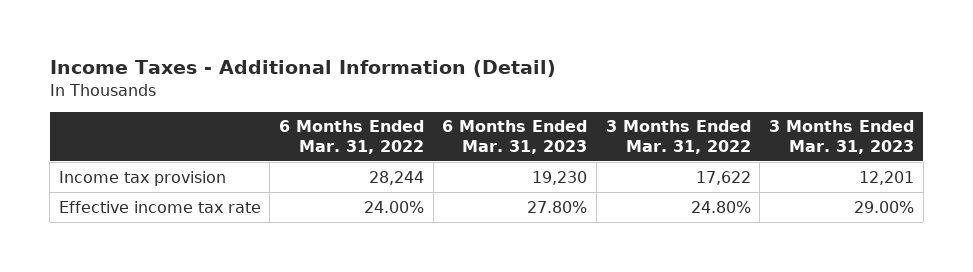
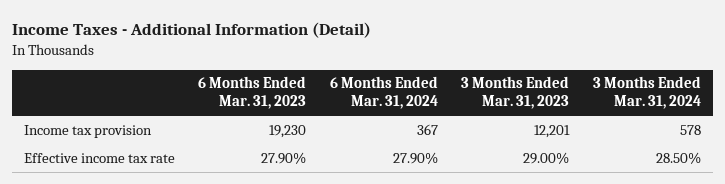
[279,120,425,154] 6 Months Ended Mar. 31, 2022 -> none
[605,120,751,154] 3 Months Ended Mar. 31, 2022 -> none
none -> [329,76,438,110] 6 Months Ended Mar. 31, 2024
none -> [592,76,701,110] 3 Months Ended Mar. 31, 2024
[527,200,588,213] 27.80% -> [261,151,307,164] 27.90%

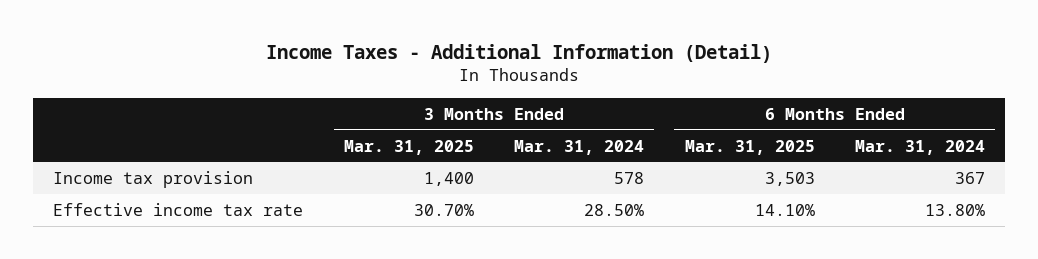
[198,76,307,110] 6 Months Ended Mar. 31, 2023 -> none
[461,76,570,110] 3 Months Ended Mar. 31, 2023 -> none
none -> [343,139,474,155] Mar. 31, 2025
none -> [684,139,815,155] Mar. 31, 2025
[392,151,438,164] 27.90% -> [924,203,985,216] 13.80%

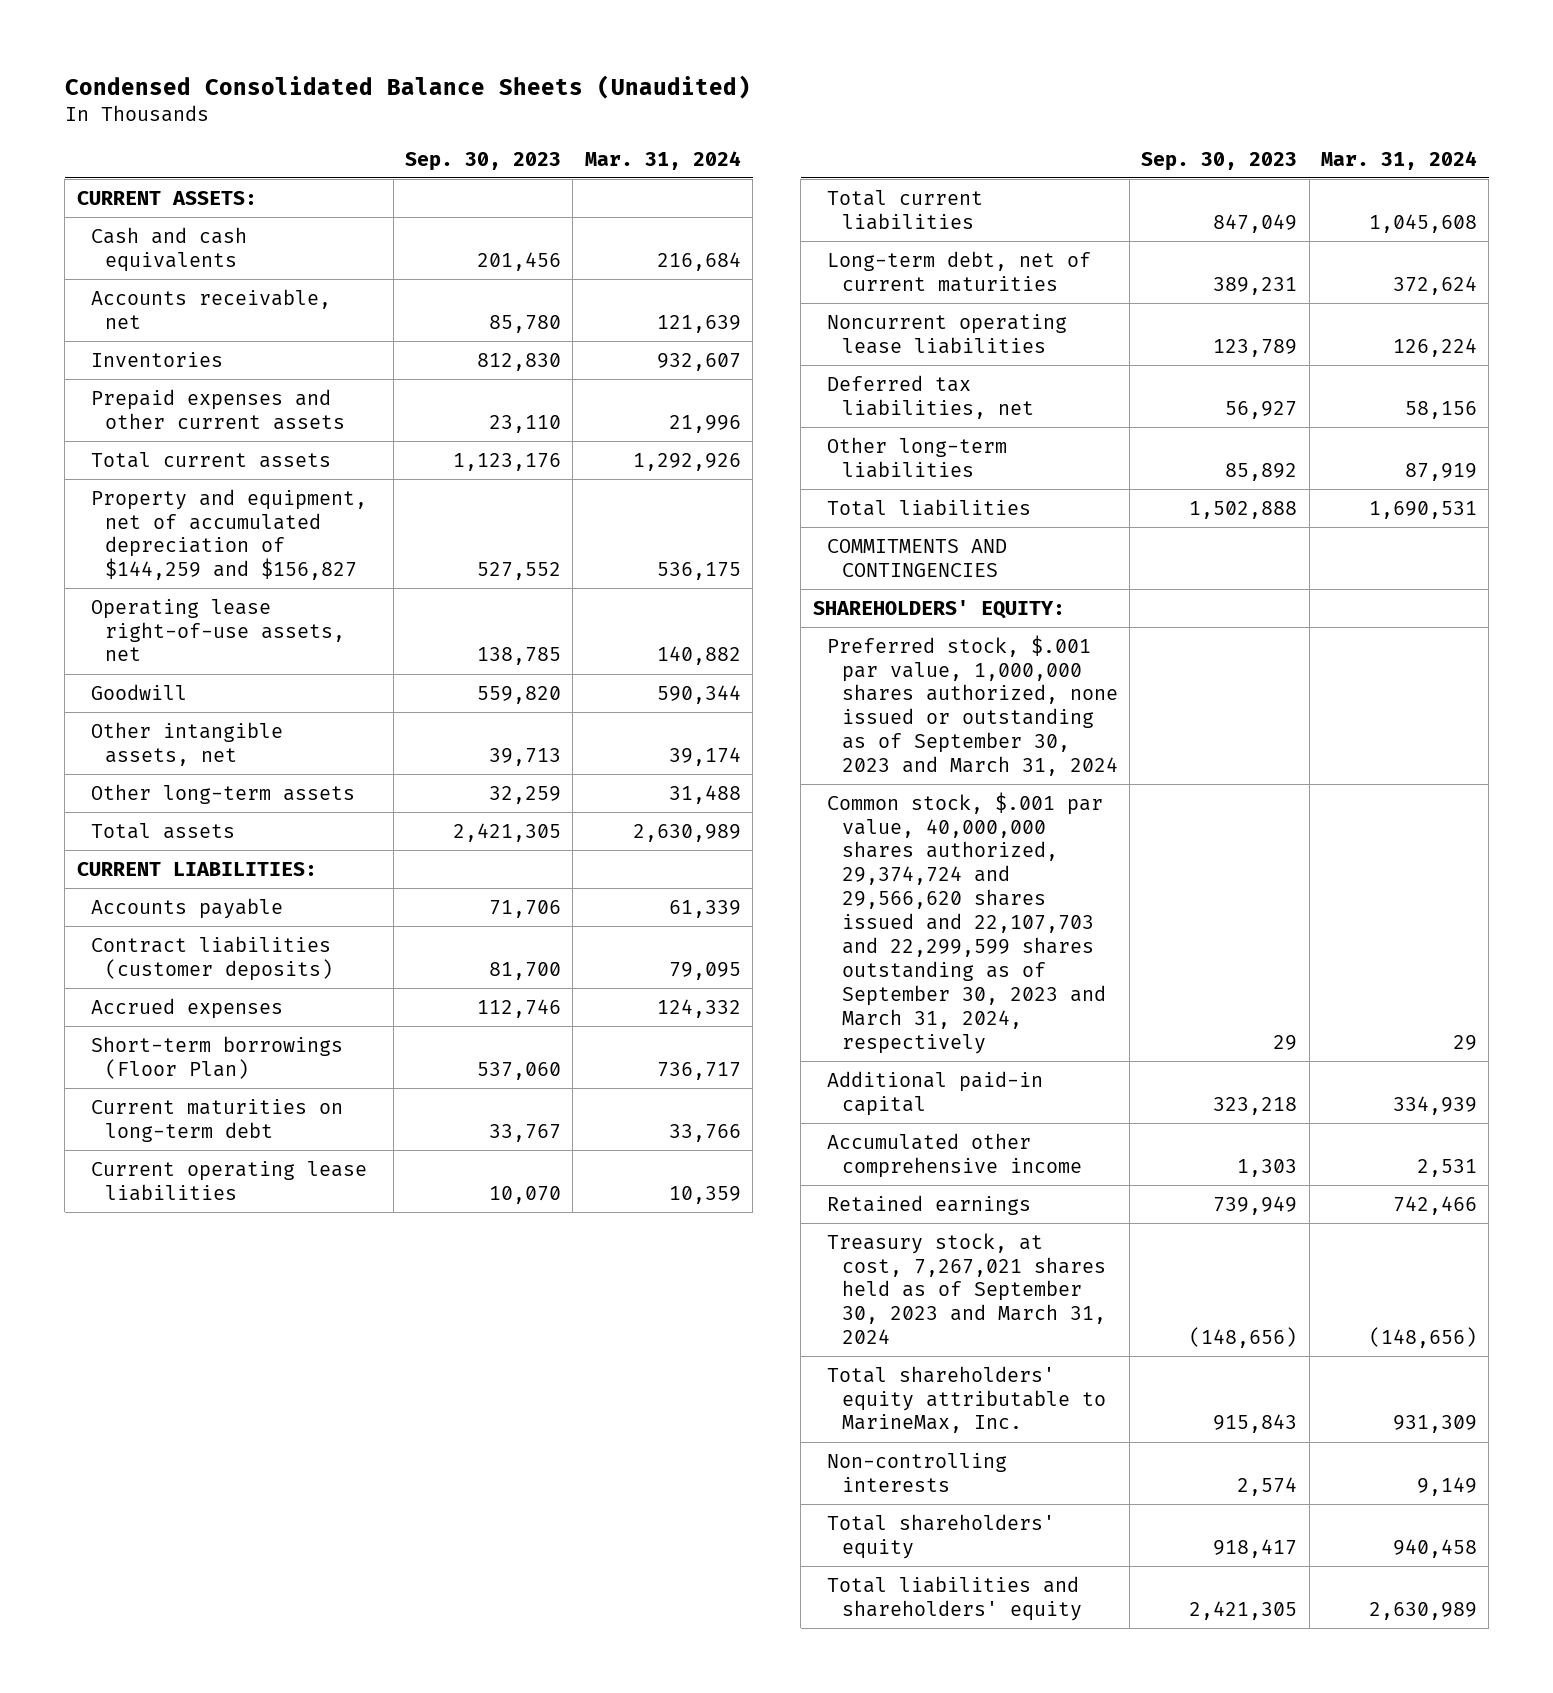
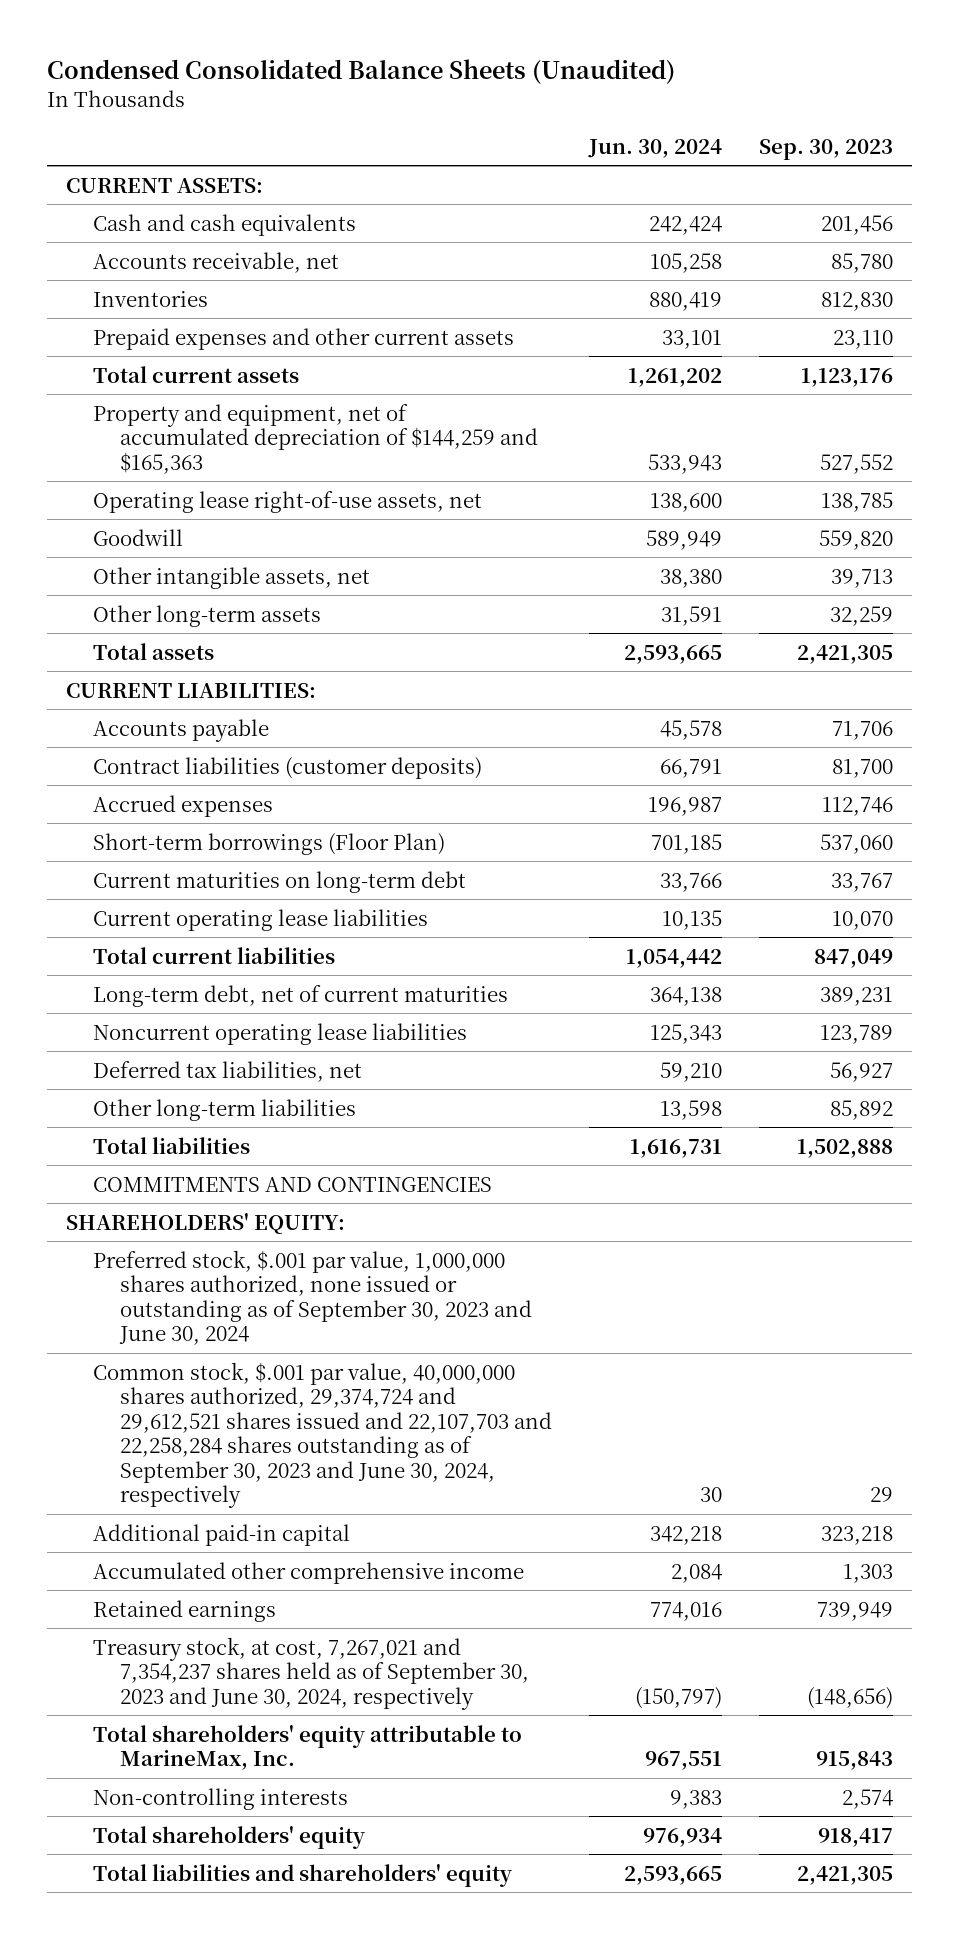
[584,150,741,170] Mar. 31, 2024 -> none
none -> [587,138,722,158] Jun. 30, 2024
[91,488,368,581] Property and equipment, net of accumulated depreciation of $144,259 and $156,827 -> [92,403,538,474] Property and equipment, net of accumulated depreciation of $144,259 and $165,363
[827,634,1118,777] Preferred stock, $.001 par value, 1,000,000 shares authorized, none issued or outstanding as of September 30, 2023 and March 31, 2024 -> [92,1249,532,1346] Preferred stock, $.001 par value, 1,000,000 shares authorized, none issued or outstanding as of September 30, 2023 and June 30, 2024
[827,791,1106,1054] Common stock, $.001 par value, 40,000,000 shares authorized, 29,374,724 and 29,566,620 shares issued and 22,107,703 and 22,299,599 shares outstanding as of September 30, 2023 and March 31, 2024, respectively -> [92,1361,552,1509] Common stock, $.001 par value, 40,000,000 shares authorized, 29,374,724 and 29,612,521 shares issued and 22,107,703 and 22,258,284 shares outstanding as of September 30, 2023 and June 30, 2024, respectively
[827,1232,1106,1345] Treasury stock, at cost, 7,267,021 shares held as of September 30, 2023 and March 31, 2024 -> [92,1636,529,1710] Treasury stock, at cost, 7,267,021 and 7,354,237 shares held as of September 30, 2023 and June 30, 2024, respectively

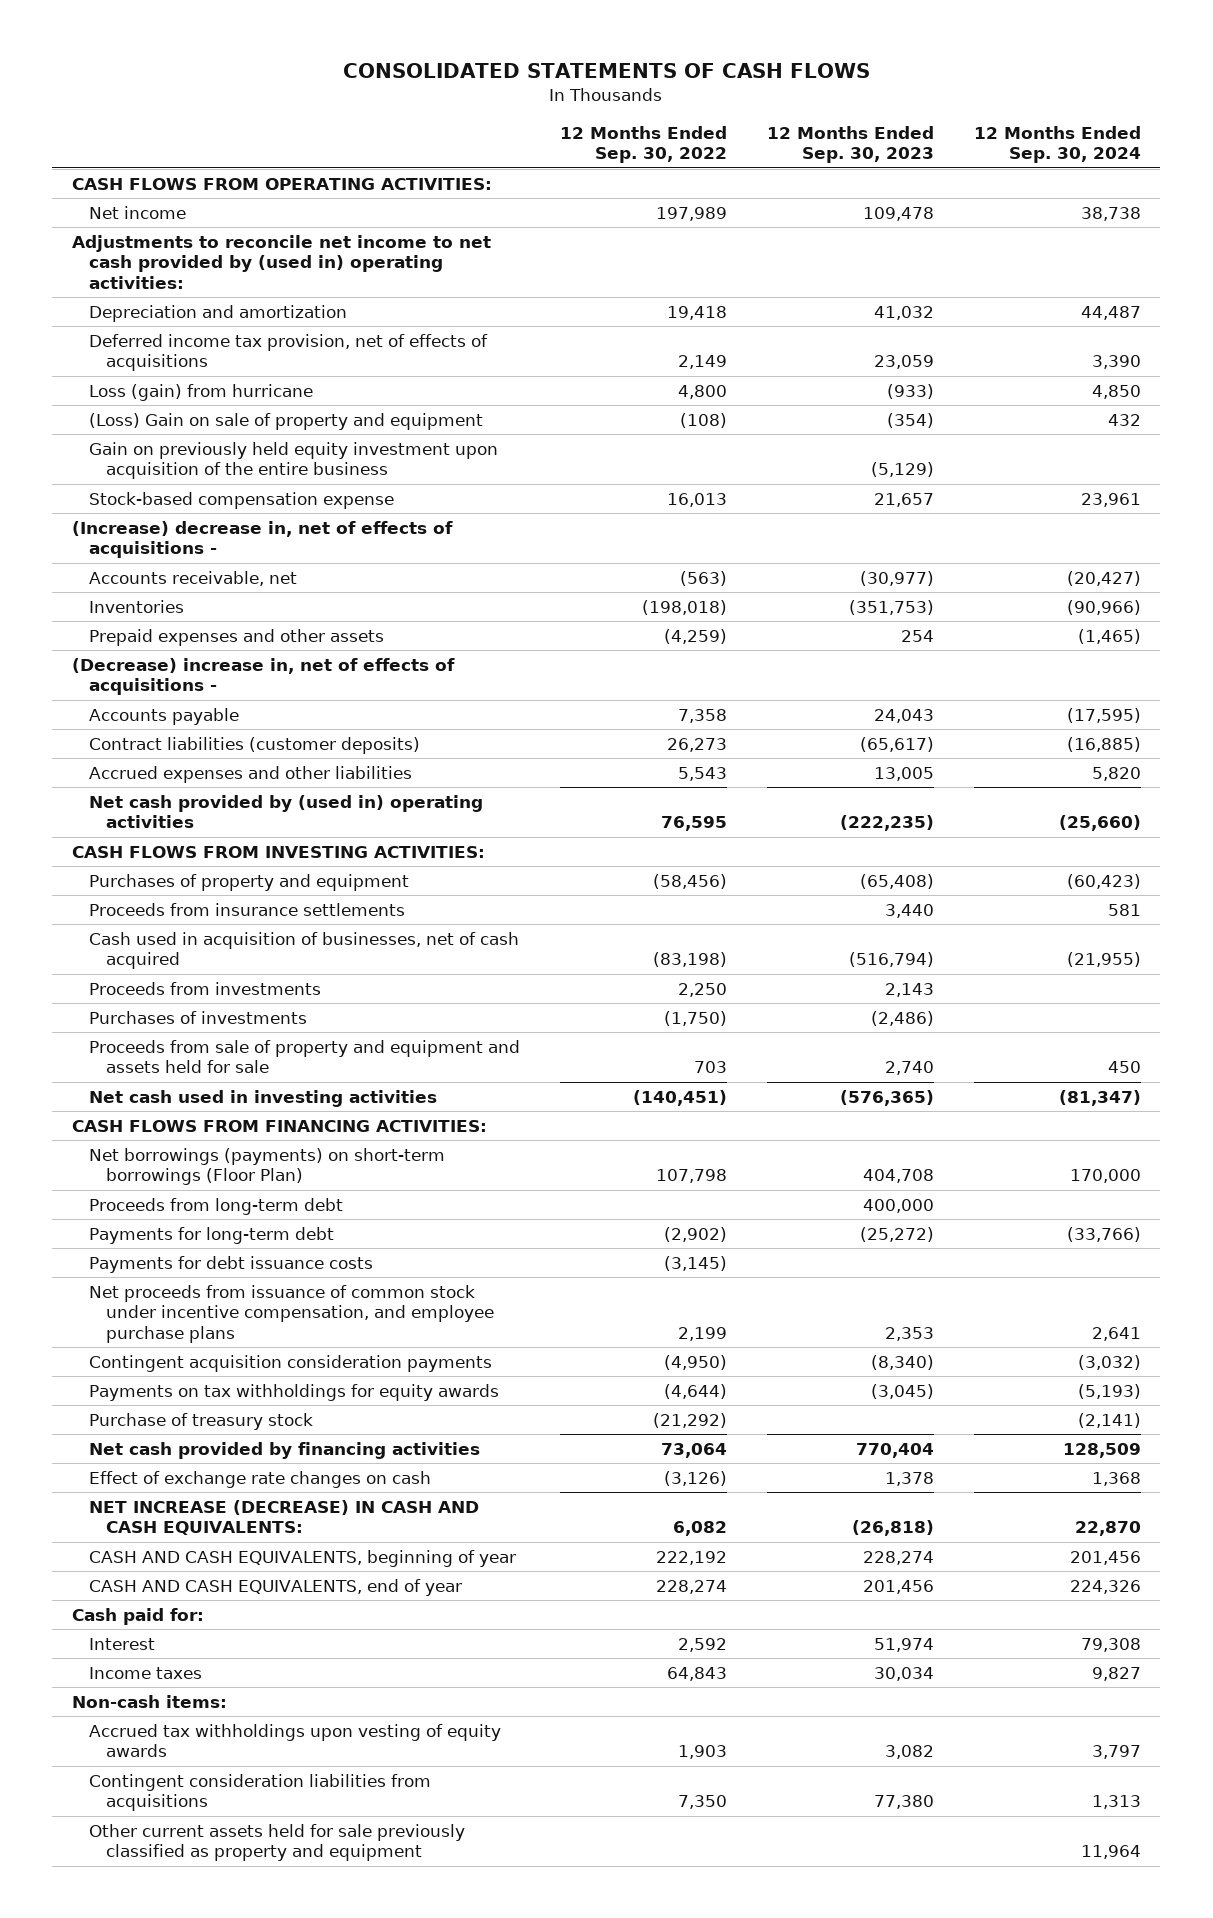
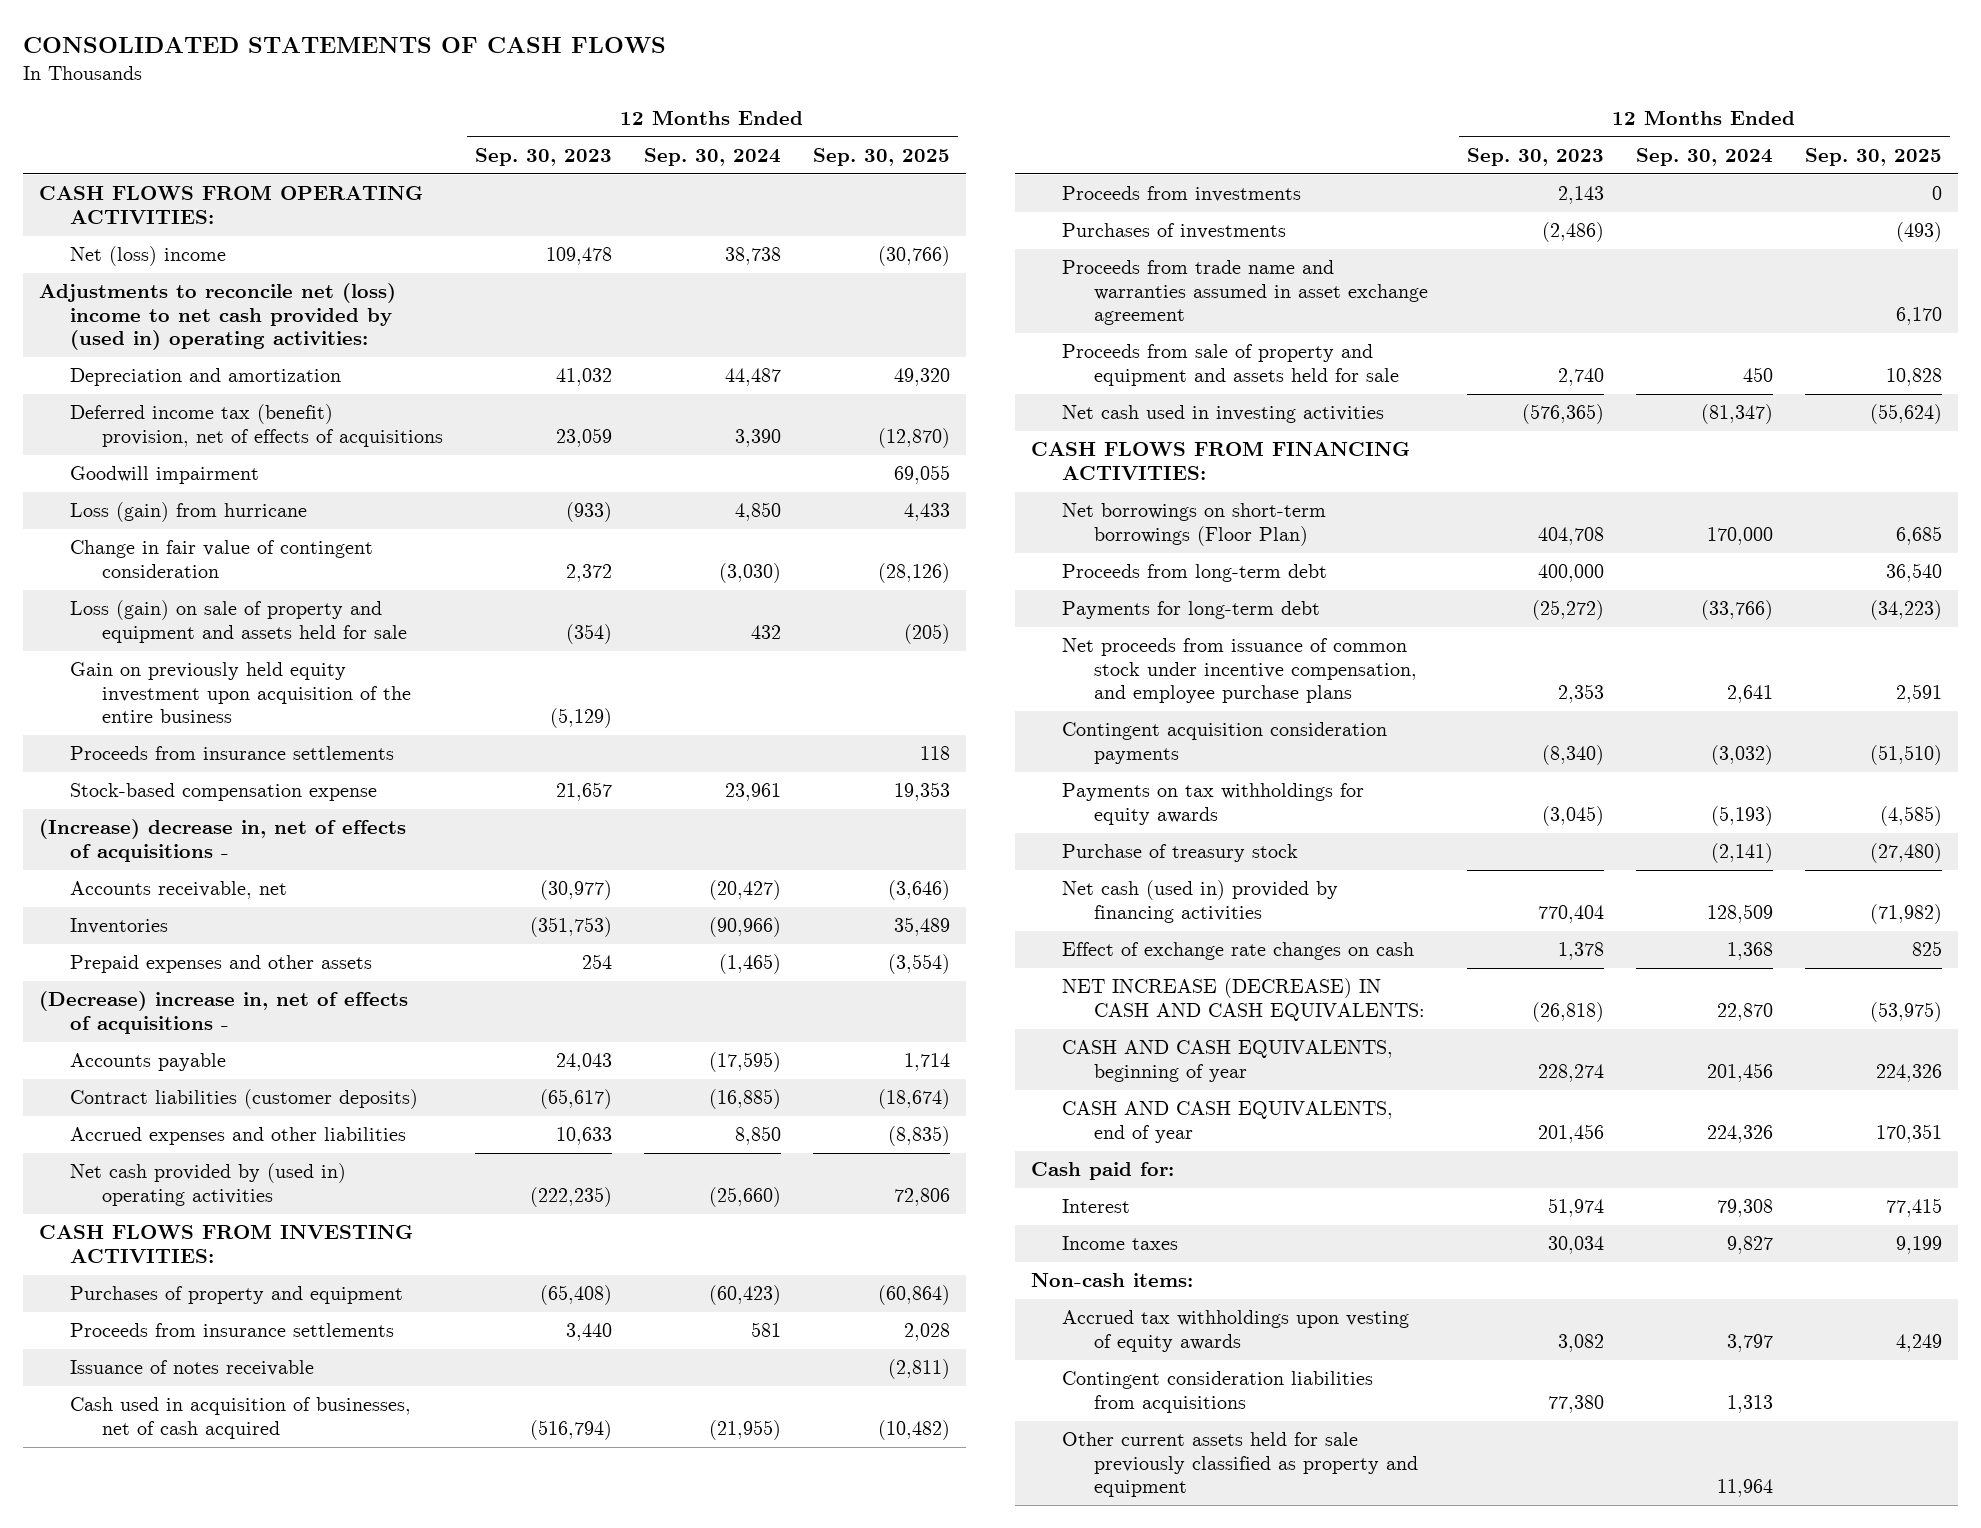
[559,125,727,164] 12 Months Ended Sep. 30, 2022 -> none
none -> [812,148,950,167] Sep. 30, 2025
[89,205,187,219] Net income -> [70,246,227,267] Net (loss) income
[72,234,492,289] Adjustments to reconcile net income to net cash provided by (used in) operating activities: -> [38,283,396,351] Adjustments to reconcile net (loss) income to net cash provided by (used in) operating activities:
[89,333,489,372] Deferred income tax provision, net of effects of acquisitions -> [70,404,443,447] Deferred income tax (benefit) provision, net of effects of acquisitions
none -> [70,466,260,485] Goodwill impairment
none -> [70,540,374,578] Change in fair value of contingent consideration
[89,412,484,430] (Loss) Gain on sale of property and equipment -> [70,600,407,643] Loss (gain) on sale of property and equipment and assets held for sale
none -> [70,746,395,761] Proceeds from insurance settlements
[873,766,934,781] 13,005 -> [555,1127,612,1146] 10,633
[1091,766,1141,781] 5,820 -> [734,1126,781,1146] 8,850
none -> [70,1360,315,1377] Issuance of notes receivable
none -> [1062,260,1428,326] Proceeds from trade name and warranties assumed in asset exchange agreement
[89,1147,446,1186] Net borrowings (payments) on short-term borrowings (Floor Plan) -> [1062,503,1327,546] Net borrowings on short-term borrowings (Floor Plan)
[89,1255,374,1273] Payments for debt issuance costs -> none
[89,1441,481,1459] Net cash provided by financing activities -> [1062,880,1339,923] Net cash (used in) provided by financing activities

